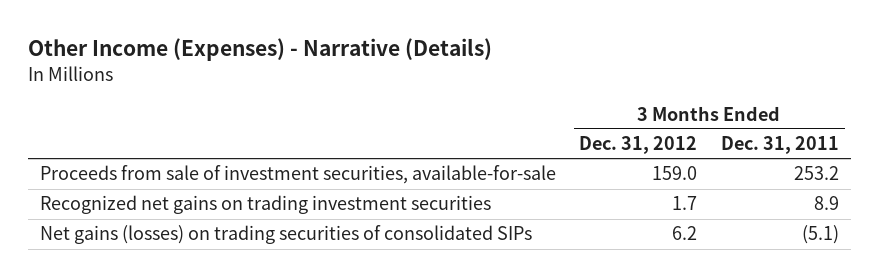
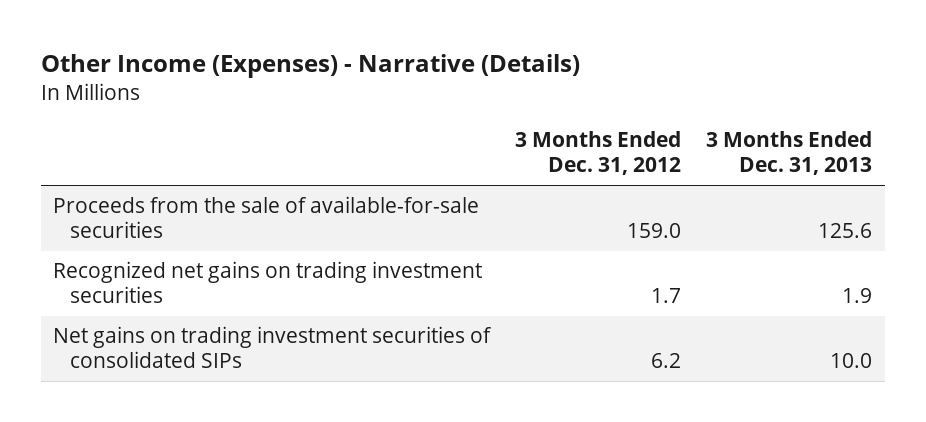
[720,136,839,155] Dec. 31, 2011 -> none
none -> [706,131,873,176] 3 Months Ended Dec. 31, 2013
[39,165,556,185] Proceeds from sale of investment securities, available-for-sale -> [53,196,480,239] Proceeds from the sale of available-for-sale securities
[39,225,532,245] Net gains (losses) on trading securities of consolidated SIPs -> [53,326,493,369] Net gains on trading investment securities of consolidated SIPs

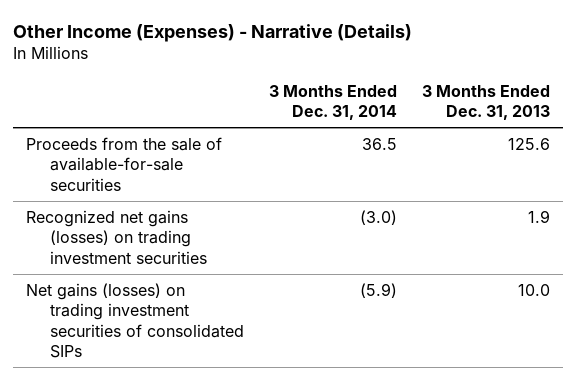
[515,131,682,176] 3 Months Ended Dec. 31, 2012 -> none
none -> [268,84,397,121] 3 Months Ended Dec. 31, 2014
[53,261,483,304] Recognized net gains on trading investment securities -> [26,209,207,264] Recognized net gains (losses) on trading investment securities
[53,326,493,369] Net gains on trading investment securities of consolidated SIPs -> [26,282,244,359] Net gains (losses) on trading investment securities of consolidated SIPs

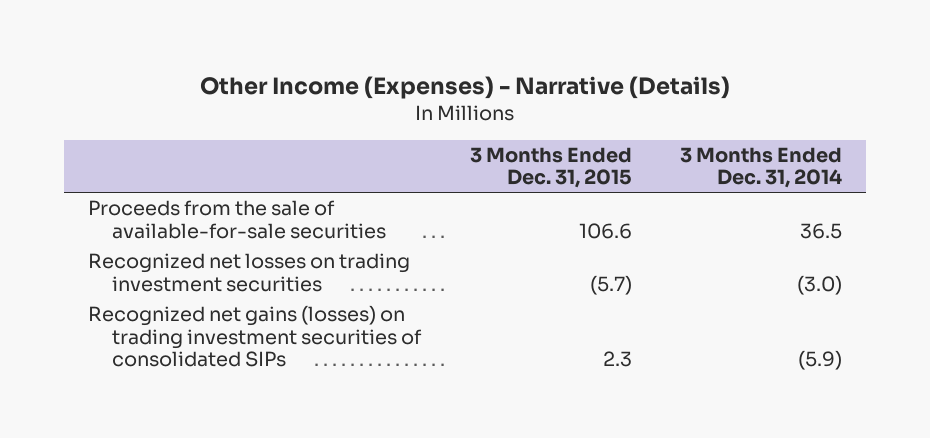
[422,84,551,121] 3 Months Ended Dec. 31, 2013 -> none
none -> [469,146,632,189] 3 Months Ended Dec. 31, 2015
[26,209,207,264] Recognized net gains (losses) on trading investment securities -> [87,253,410,292] Recognized net losses on trading investment securities
[26,282,244,359] Net gains (losses) on trading investment securities of consolidated SIPs -> [87,305,423,368] Recognized net gains (losses) on trading investment securities of consolidated SIPs

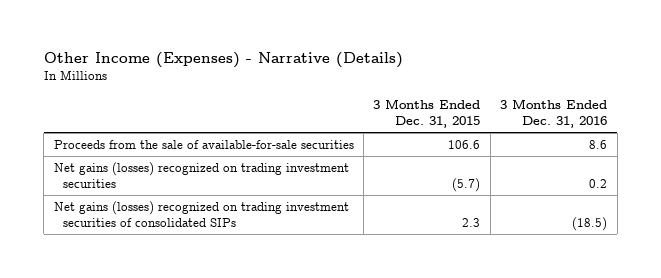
[680,146,843,189] 3 Months Ended Dec. 31, 2014 -> none
none -> [500,99,608,128] 3 Months Ended Dec. 31, 2016
[87,253,410,292] Recognized net losses on trading investment securities -> [53,162,349,188] Net gains (losses) recognized on trading investment securities
[87,305,423,368] Recognized net gains (losses) on trading investment securities of consolidated SIPs -> [53,201,349,227] Net gains (losses) recognized on trading investment securities of consolidated SIPs

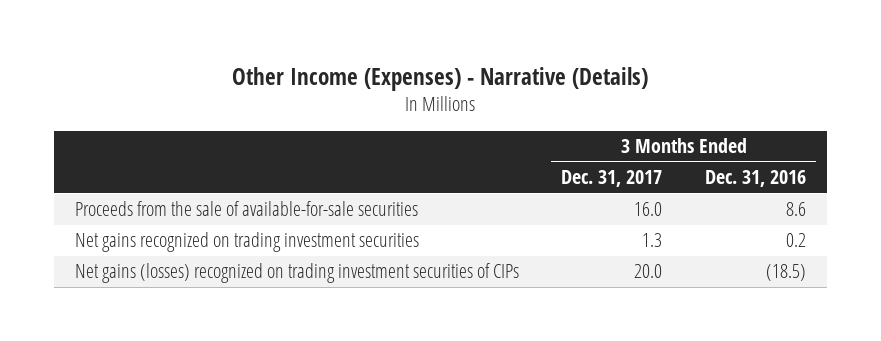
[373,99,481,128] 3 Months Ended Dec. 31, 2015 -> none
none -> [561,170,663,188] Dec. 31, 2017
[53,162,349,188] Net gains (losses) recognized on trading investment securities -> [75,232,420,253] Net gains recognized on trading investment securities
[53,201,349,227] Net gains (losses) recognized on trading investment securities of consolidated SIPs -> [75,263,520,284] Net gains (losses) recognized on trading investment securities of CIPs

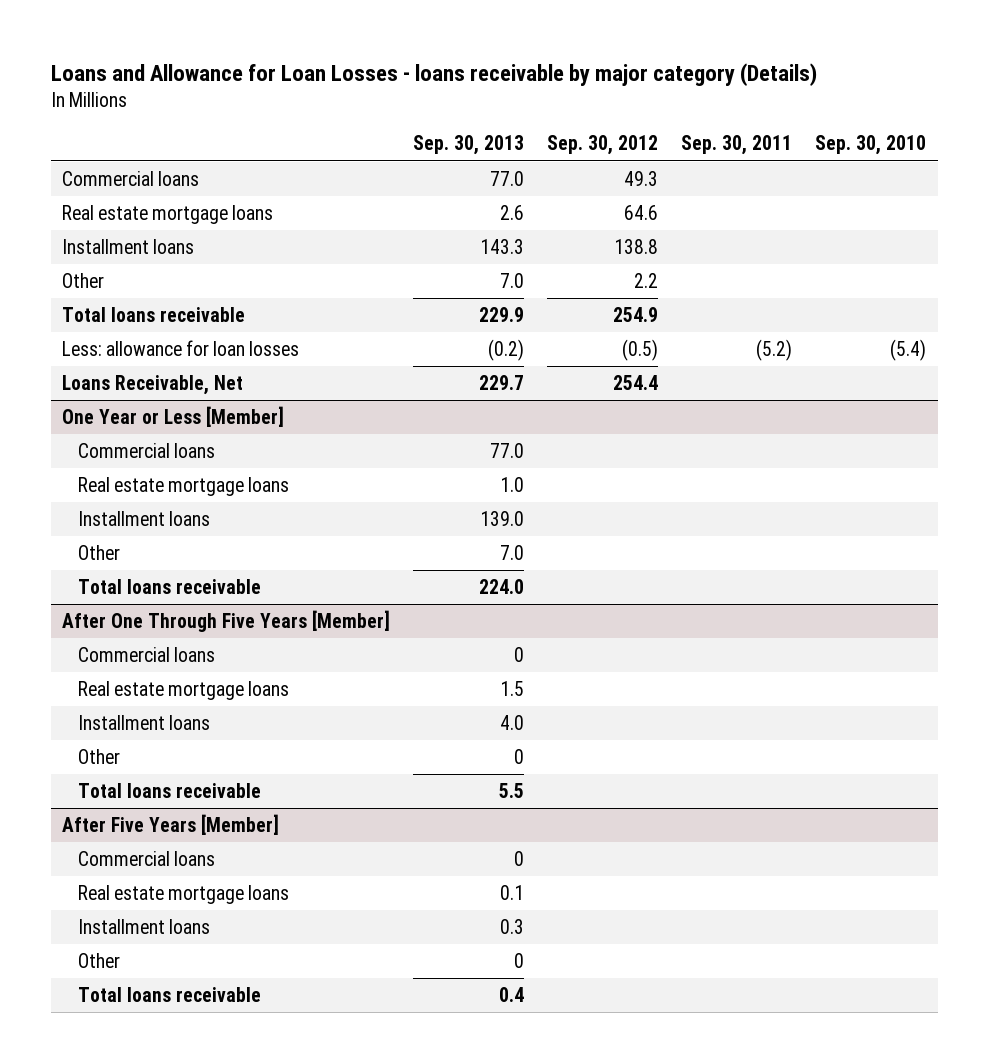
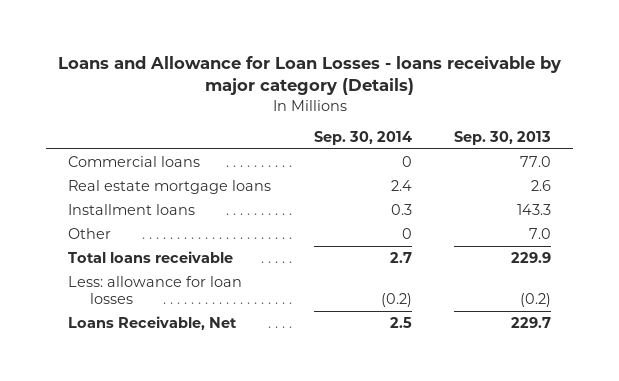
[547,135,659,156] Sep. 30, 2012 -> none
[681,135,793,156] Sep. 30, 2011 -> none
[815,135,927,156] Sep. 30, 2010 -> none
none -> [313,131,412,146] Sep. 30, 2014
[62,405,285,427] One Year or Less [Member] -> none
[78,442,216,458] Commercial loans -> none
[78,476,290,496] Real estate mortgage loans -> none
[78,510,211,526] Installment loans -> none
[78,544,121,560] Other -> none
[78,578,262,594] Total loans receivable -> none
[62,609,391,632] After One Through Five Years [Member] -> none
[78,646,216,662] Commercial loans -> none
[78,680,290,700] Real estate mortgage loans -> none
[78,714,211,730] Installment loans -> none
[78,748,121,764] Other -> none
[78,782,262,798] Total loans receivable -> none
[62,813,280,835] After Five Years [Member] -> none
[78,850,216,866] Commercial loans -> none
[78,884,290,904] Real estate mortgage loans -> none
[78,918,211,934] Installment loans -> none
[78,952,121,968] Other -> none
[78,986,262,1002] Total loans receivable -> none

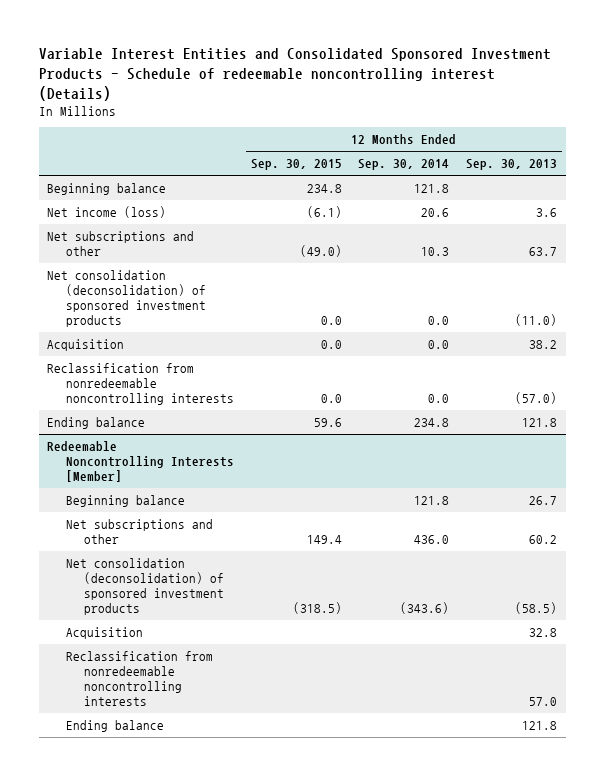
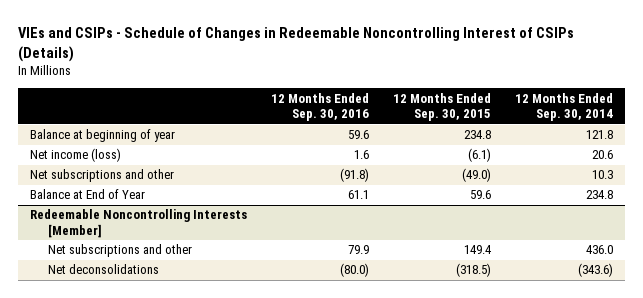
[38,48,551,101] Variable Interest Entities and Consolidated Sponsored Investment Products - Schedule of redeemable noncontrolling interest (Details) -> [18,27,575,63] VIEs and CSIPs - Schedule of Changes in Redeemable Noncontrolling Interest of CSIPs (Details)
[466,159,558,171] Sep. 30, 2013 -> none
none -> [271,92,370,122] 12 Months Ended Sep. 30, 2016
[47,183,167,196] Beginning balance -> [30,129,176,143] Balance at beginning of year
[47,270,206,327] Net consolidation (deconsolidation) of sponsored investment products -> none
[47,339,125,352] Acquisition -> none
[47,363,234,405] Reclassification from nonredeemable noncontrolling interests -> none
[47,417,146,430] Ending balance -> [30,189,146,200] Balance at End of Year
[65,495,185,508] Beginning balance -> none
[65,627,143,640] Acquisition -> none
[65,651,213,706] Reclassification from nonredeemable noncontrolling interests -> none
[65,720,164,733] Ending balance -> none
[65,558,225,615] Net consolidation (deconsolidation) of sponsored investment products -> [48,264,160,275] Net deconsolidations

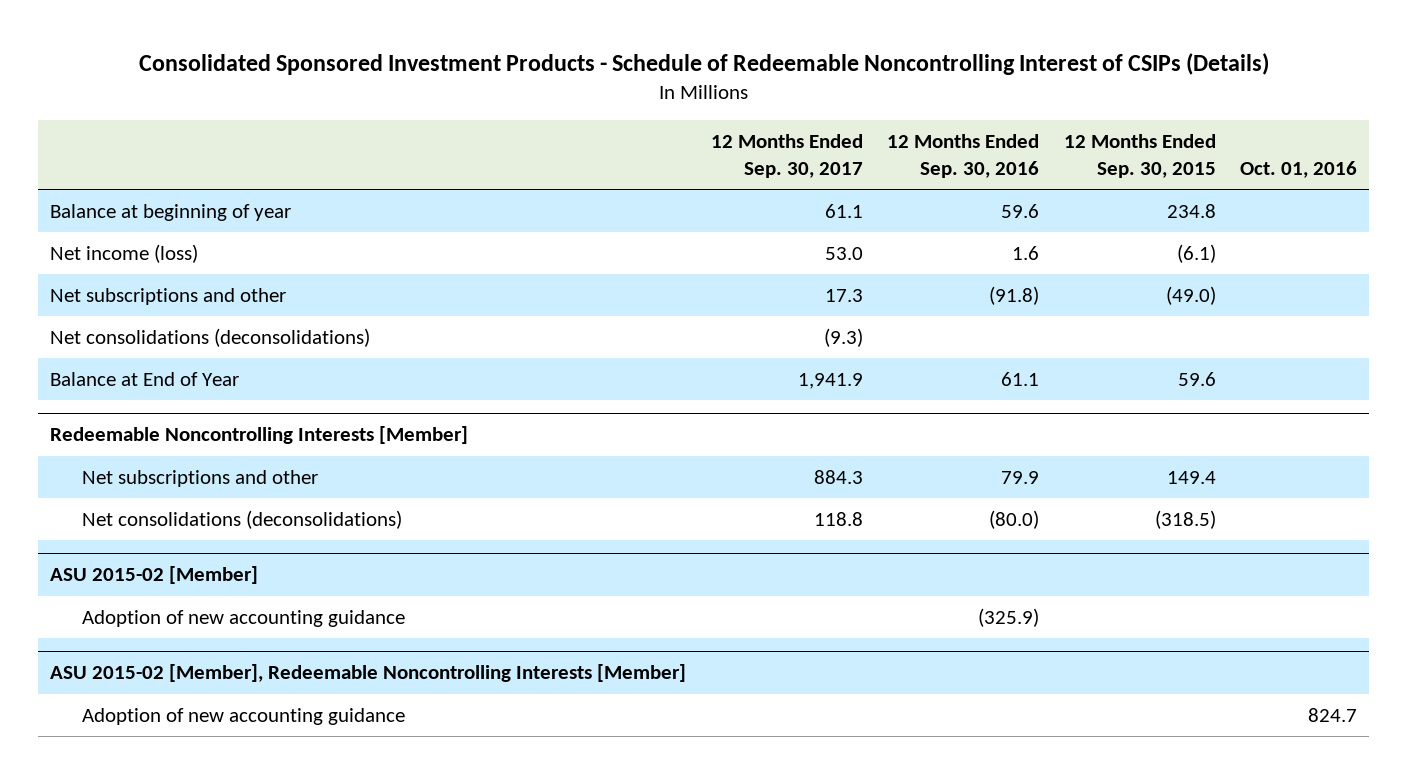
[18,27,575,63] VIEs and CSIPs - Schedule of Changes in Redeemable Noncontrolling Interest of CSIPs (Details) -> [138,52,1269,75] Consolidated Sponsored Investment Products - Schedule of Redeemable Noncontrolling Interest of CSIPs (Details)
[514,92,613,122] 12 Months Ended Sep. 30, 2014 -> none
none -> [710,134,863,179] 12 Months Ended Sep. 30, 2017
none -> [1240,161,1358,179] Oct. 01, 2016
none -> [50,328,371,348] Net consolidations (deconsolidations)
[48,264,160,275] Net deconsolidations -> [81,510,402,530] Net consolidations (deconsolidations)
none -> [50,566,259,585] ASU 2015-02 [Member]
none -> [81,610,405,628] Adoption of new accounting guidance
none -> [50,664,687,683] ASU 2015-02 [Member], Redeemable Noncontrolling Interests [Member]
none -> [81,708,405,726] Adoption of new accounting guidance

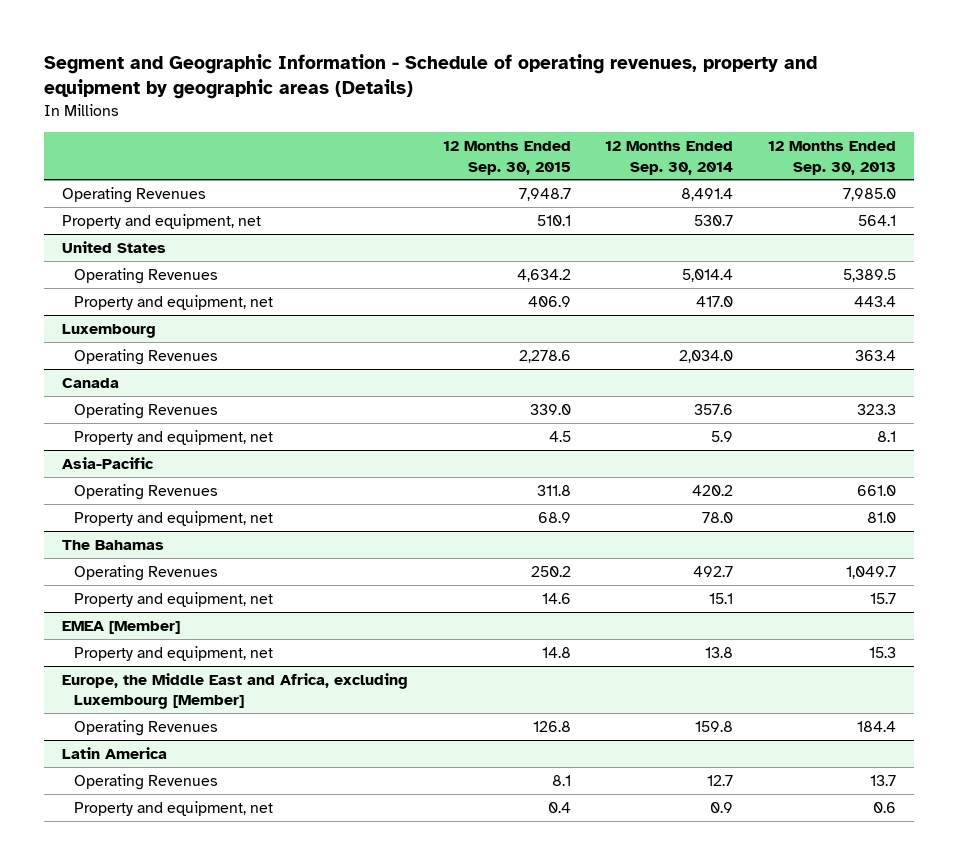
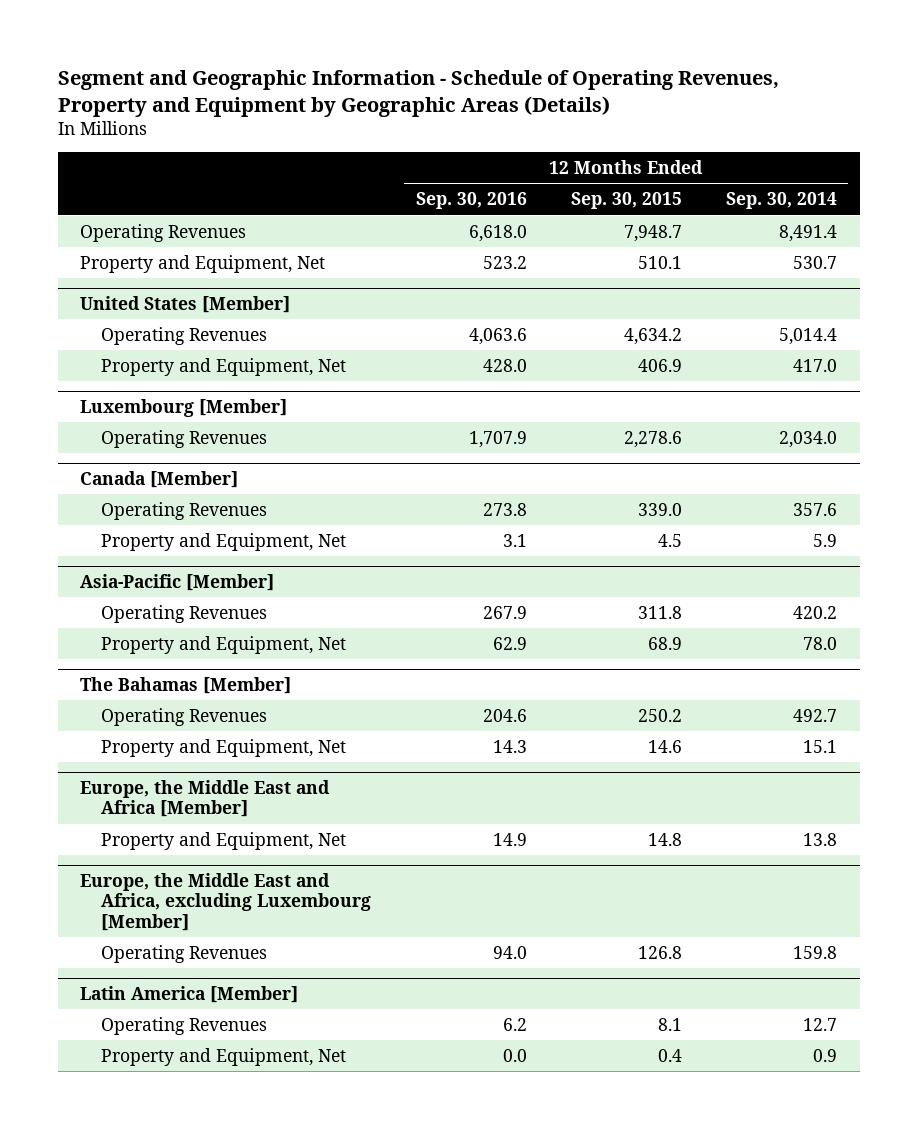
[44,54,818,100] Segment and Geographic Information - Schedule of operating revenues, property and equipment by geographic areas (Details) -> [57,69,779,117] Segment and Geographic Information - Schedule of Operating Revenues, Property and Equipment by Geographic Areas (Details)
[768,141,897,175] 12 Months Ended Sep. 30, 2013 -> none
none -> [415,192,527,210] Sep. 30, 2016
[61,213,261,229] Property and equipment, net -> [79,254,325,273] Property and Equipment, Net
[61,240,166,253] United States -> [79,295,290,313] United States [Member]
[73,294,273,310] Property and equipment, net -> [101,357,347,376] Property and Equipment, Net
[61,323,156,338] Luxembourg -> [79,398,287,417] Luxembourg [Member]
[61,377,119,388] Canada -> [79,470,238,488] Canada [Member]
[73,429,273,445] Property and equipment, net -> [101,532,347,551] Property and Equipment, Net
[61,456,154,469] Asia-Pacific -> [79,573,274,591] Asia-Pacific [Member]
[73,510,273,526] Property and equipment, net -> [101,635,347,654] Property and Equipment, Net
[61,539,164,550] The Bahamas -> [79,676,291,694] The Bahamas [Member]
[73,591,273,607] Property and equipment, net -> [101,738,347,757] Property and Equipment, Net
[61,620,180,634] EMEA [Member] -> [79,779,330,818] Europe, the Middle East and Africa [Member]
[73,645,273,661] Property and equipment, net -> [101,831,347,850] Property and Equipment, Net
[61,746,167,759] Latin America -> [79,985,298,1003] Latin America [Member]
[73,800,273,816] Property and equipment, net -> [101,1047,347,1066] Property and Equipment, Net

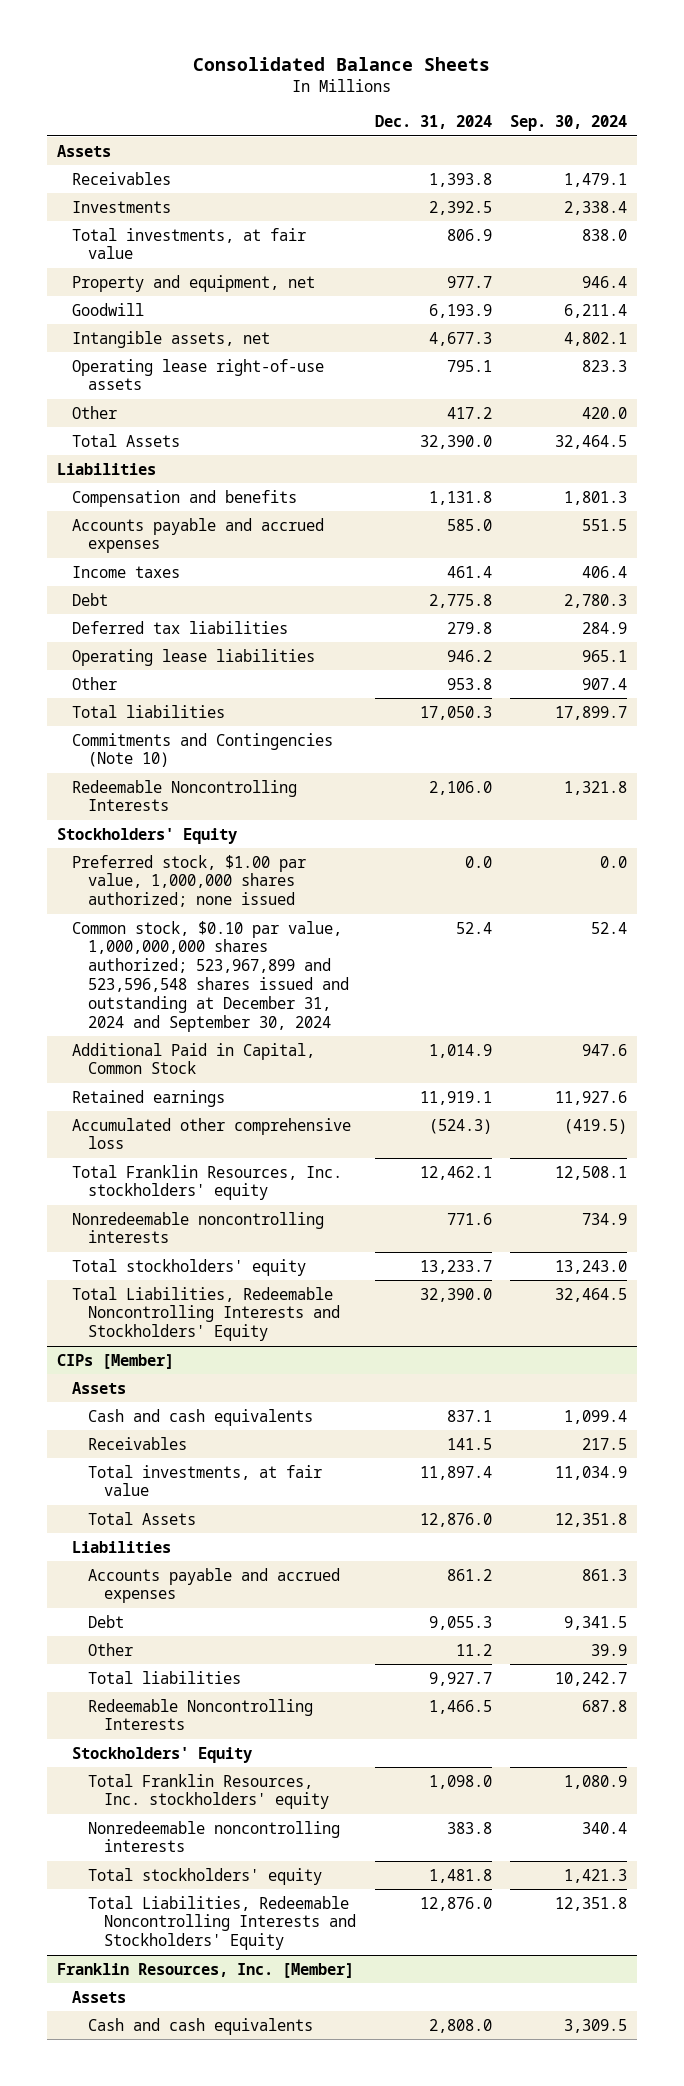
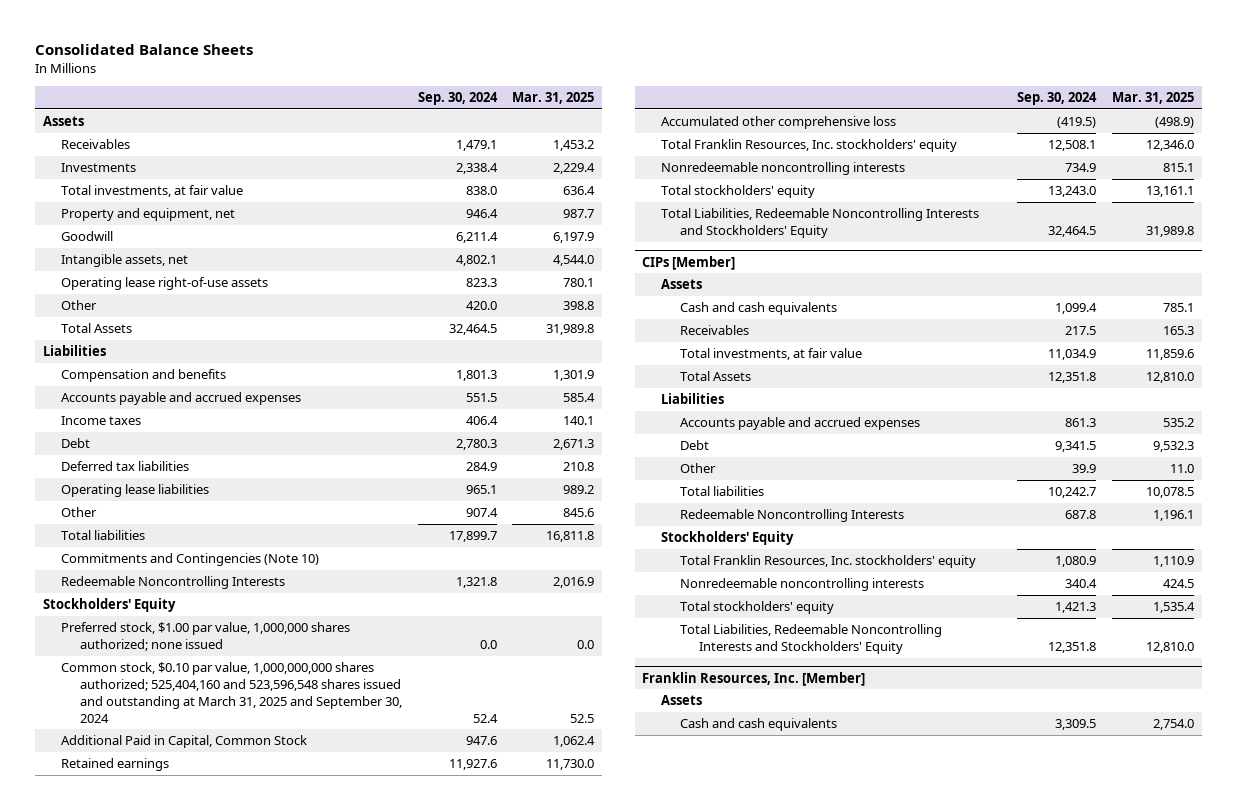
[374,115,492,130] Dec. 31, 2024 -> none
none -> [512,91,595,104] Mar. 31, 2025
[72,920,350,1032] Common stock, $0.10 par value, 1,000,000,000 shares authorized; 523,967,899 and 523,596,548 shares issued and outstanding at December 31, 2024 and September 30, 2024 -> [61,662,403,723] Common stock, $0.10 par value, 1,000,000,000 shares authorized; 525,404,160 and 523,596,548 shares issued and outstanding at March 31, 2025 and September 30, 2024

